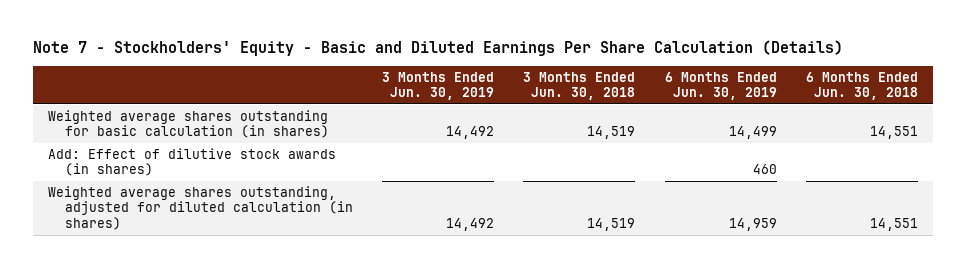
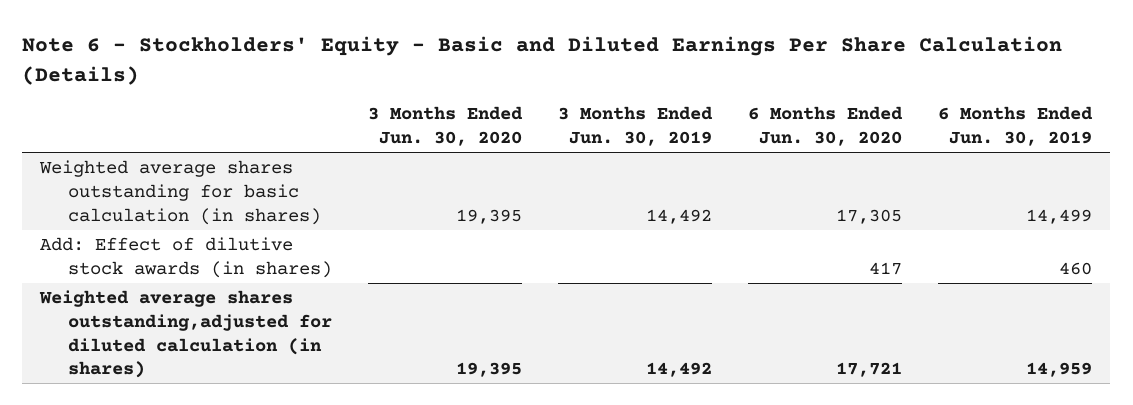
[32,40,843,57] Note 7 - Stockholders' Equity - Basic and Diluted Earnings Per Share Calculation (Details) -> [22,36,1063,85] Note 6 - Stockholders' Equity - Basic and Diluted Earnings Per Share Calculation (Details)
[523,71,636,101] 3 Months Ended Jun. 30, 2018 -> none
[805,71,918,101] 6 Months Ended Jun. 30, 2018 -> none
none -> [367,106,523,147] 3 Months Ended Jun. 30, 2020
none -> [748,106,904,147] 6 Months Ended Jun. 30, 2020
[47,185,353,231] Weighted average shares outstanding, adjusted for diluted calculation (in shares) -> [39,290,332,379] Weighted average shares outstanding,adjusted for diluted calculation (in shares)

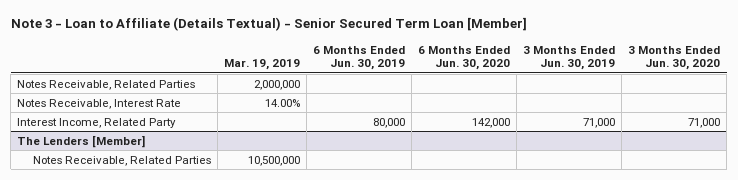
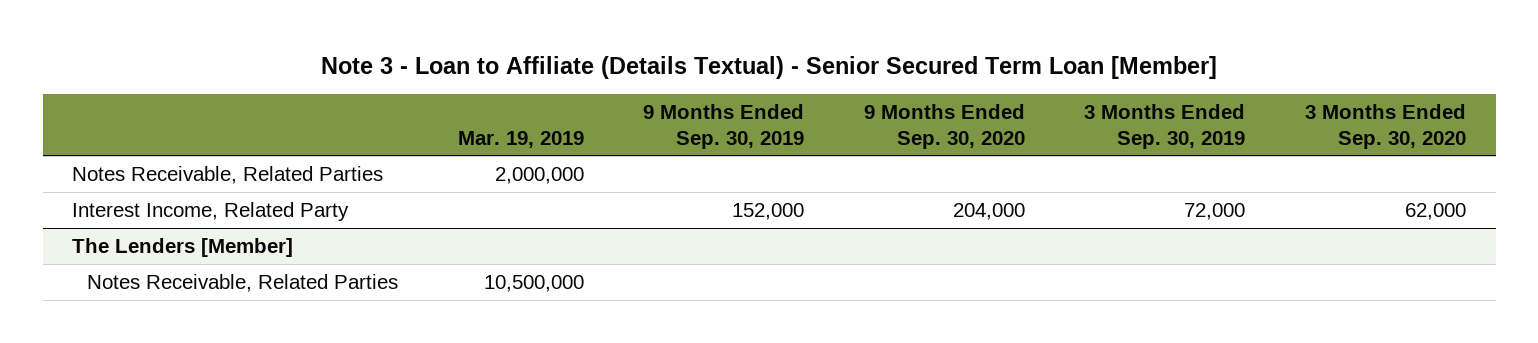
[313,45,406,71] 6 Months Ended Jun. 30, 2019 -> none
[418,45,511,71] 6 Months Ended Jun. 30, 2020 -> none
[523,45,616,71] 3 Months Ended Jun. 30, 2019 -> none
[628,45,721,71] 3 Months Ended Jun. 30, 2020 -> none
none -> [643,104,805,149] 9 Months Ended Sep. 30, 2019
none -> [863,104,1025,149] 9 Months Ended Sep. 30, 2020
none -> [1084,104,1246,149] 3 Months Ended Sep. 30, 2019
none -> [1305,104,1467,149] 3 Months Ended Sep. 30, 2020
[17,98,182,109] Notes Receivable, Interest Rate -> none

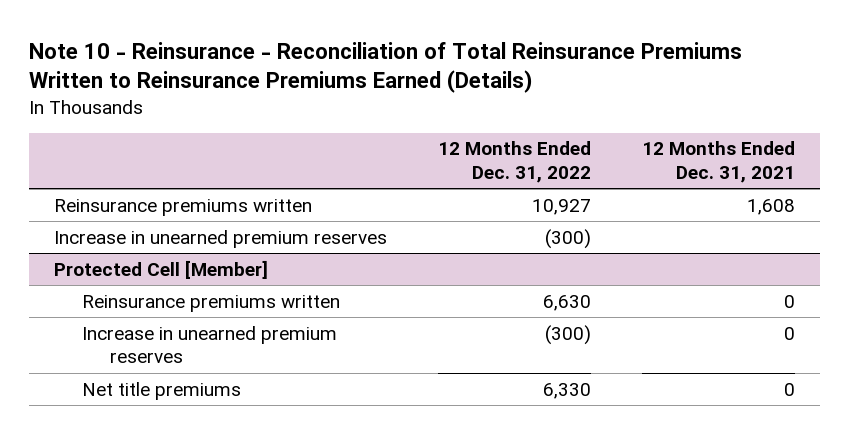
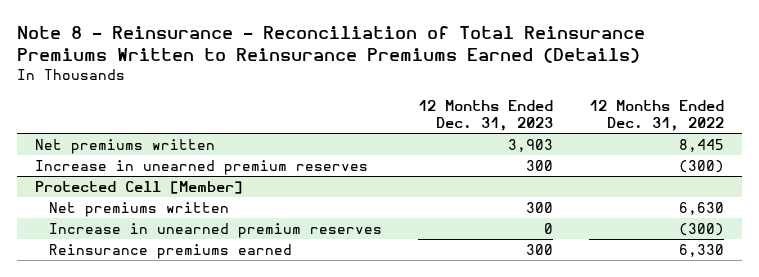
[29,41,743,94] Note 10 - Reinsurance - Reconciliation of Total Reinsurance Premiums Written to Reinsurance Premiums Earned (Details) -> [17,26,646,64] Note 8 - Reinsurance - Reconciliation of Total Reinsurance Premiums Written to Reinsurance Premiums Earned (Details)
[641,141,795,184] 12 Months Ended Dec. 31, 2021 -> none
none -> [418,99,554,132] 12 Months Ended Dec. 31, 2023
[54,198,313,216] Reinsurance premiums written -> [34,139,215,155] Net premiums written
[532,198,592,215] 10,927 -> [678,139,724,153] 8,445
[82,294,341,312] Reinsurance premiums written -> [49,202,230,218] Net premiums written
[82,381,242,400] Net title premiums -> [49,244,293,260] Reinsurance premiums earned

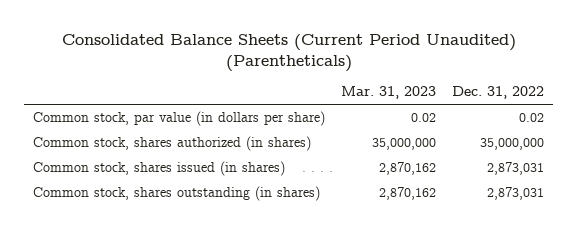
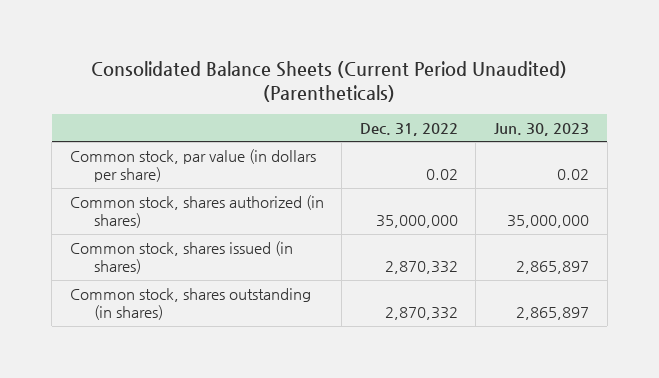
[341,86,437,100] Mar. 31, 2023 -> none
none -> [494,122,590,136] Jun. 30, 2023
[487,162,545,176] 2,873,031 -> [384,261,458,275] 2,870,332
[487,187,545,201] 2,873,031 -> [384,307,458,321] 2,870,332

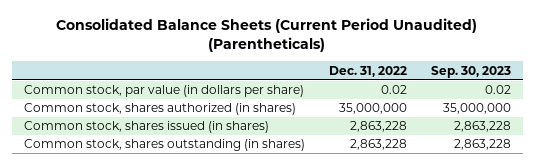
[494,122,590,136] Jun. 30, 2023 -> none
none -> [430,65,511,78] Sep. 30, 2023
[384,261,458,275] 2,870,332 -> [349,121,407,133] 2,863,228
[384,307,458,321] 2,870,332 -> [349,139,407,151] 2,863,228

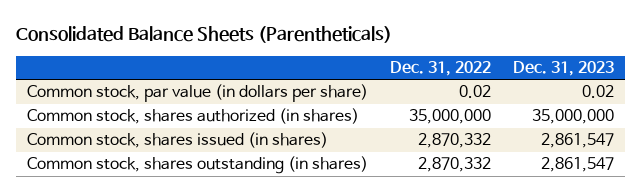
[56,18,478,53] Consolidated Balance Sheets (Current Period Unaudited) (Parentheticals) -> [15,26,392,44] Consolidated Balance Sheets (Parentheticals)
[430,65,511,78] Sep. 30, 2023 -> none
none -> [512,61,614,77] Dec. 31, 2023
[349,121,407,133] 2,863,228 -> [417,133,491,149] 2,870,332
[349,139,407,151] 2,863,228 -> [417,157,491,173] 2,870,332

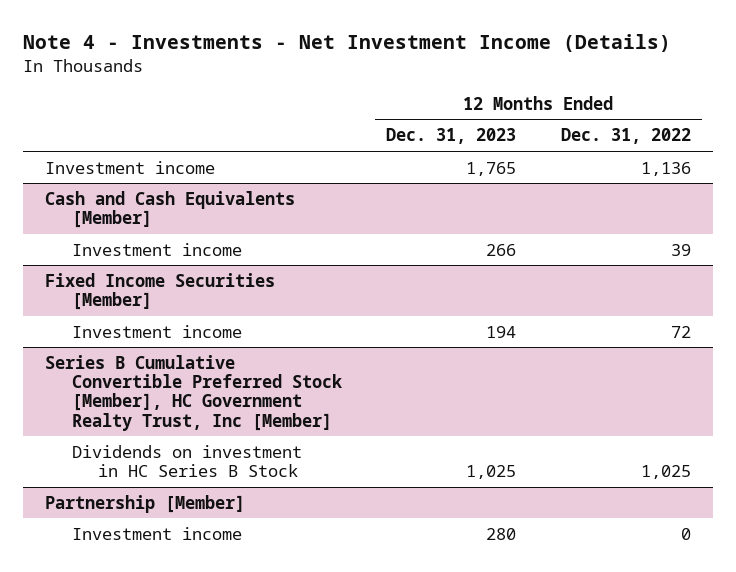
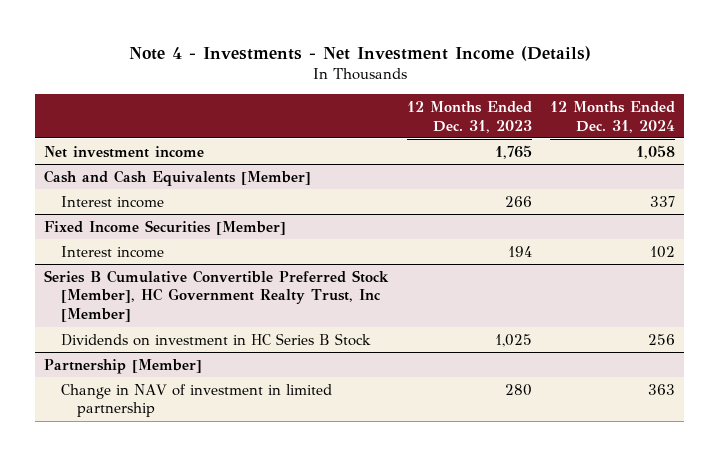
[560,128,691,145] Dec. 31, 2022 -> none
none -> [550,100,676,133] 12 Months Ended Dec. 31, 2024
[45,160,216,174] Investment income -> [44,145,205,158] Net investment income
[71,242,242,256] Investment income -> [60,195,164,208] Interest income
[71,324,242,338] Investment income -> [60,245,164,258] Interest income
[71,526,242,540] Investment income -> none
none -> [60,383,332,418] Change in NAV of investment in limited partnership

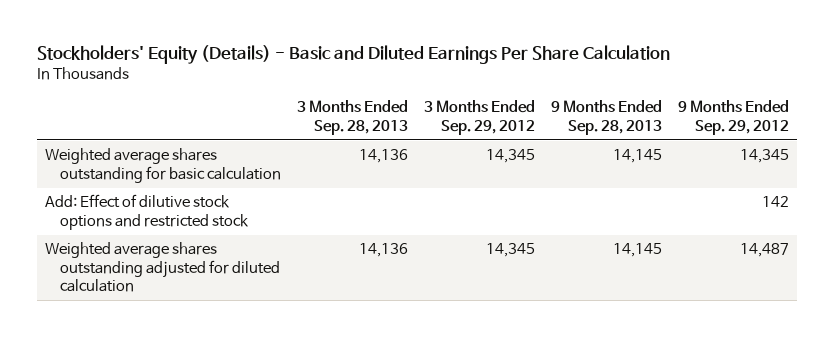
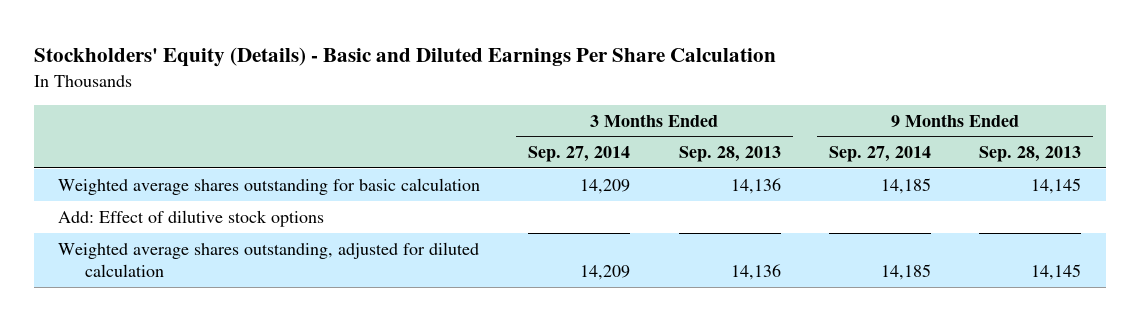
[423,100,535,135] 3 Months Ended Sep. 29, 2012 -> none
[678,100,790,135] 9 Months Ended Sep. 29, 2012 -> none
none -> [528,146,631,163] Sep. 27, 2014
none -> [828,146,931,163] Sep. 27, 2014
[44,194,249,230] Add: Effect of dilutive stock options and restricted stock -> [57,209,324,227] Add: Effect of dilutive stock options
[44,242,280,293] Weighted average shares outstanding adjusted for diluted calculation -> [57,241,479,277] Weighted average shares outstanding, adjusted for diluted calculation

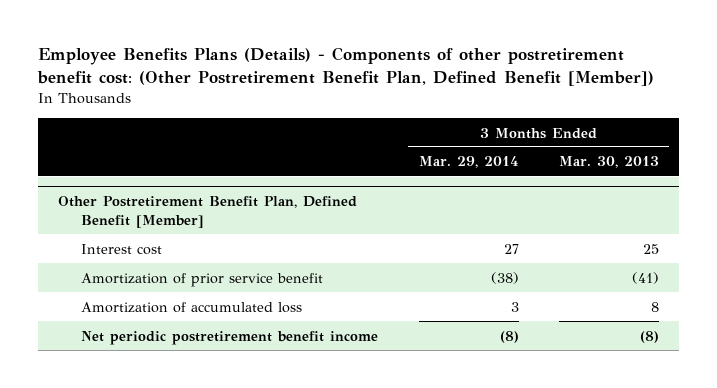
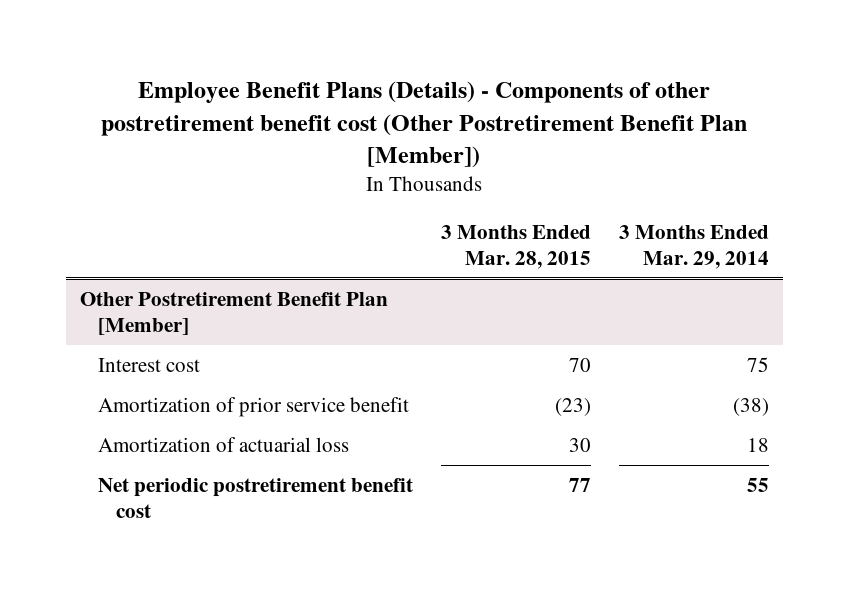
[36,47,654,87] Employee Benefits Plans (Details) - Components of other postretirement benefit cost: (Other Postretirement Benefit Plan, Defined Benefit [Member]) -> [101,81,748,168] Employee Benefit Plans (Details) - Components of other postretirement benefit cost (Other Postretirement Benefit Plan [Member])
[559,156,660,169] Mar. 30, 2013 -> none
none -> [440,224,591,269] 3 Months Ended Mar. 28, 2015
[57,196,357,229] Other Postretirement Benefit Plan, Defined Benefit [Member] -> [79,291,388,335] Other Postretirement Benefit Plan [Member]
[503,243,519,254] 27 -> [746,356,769,372] 75
[81,301,303,313] Amortization of accumulated loss -> [97,436,349,452] Amortization of actuarial loss
[510,301,519,312] 3 -> [746,437,769,452] 18
[81,330,379,345] Net periodic postretirement benefit income -> [97,477,413,518] Net periodic postretirement benefit cost
[499,330,519,343] (8) -> [746,477,769,492] 55

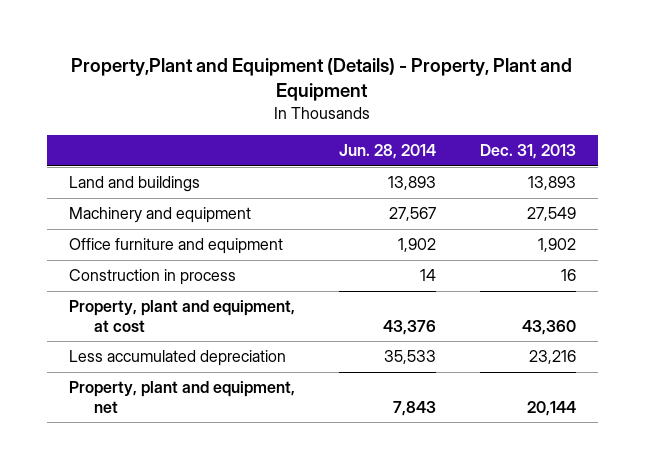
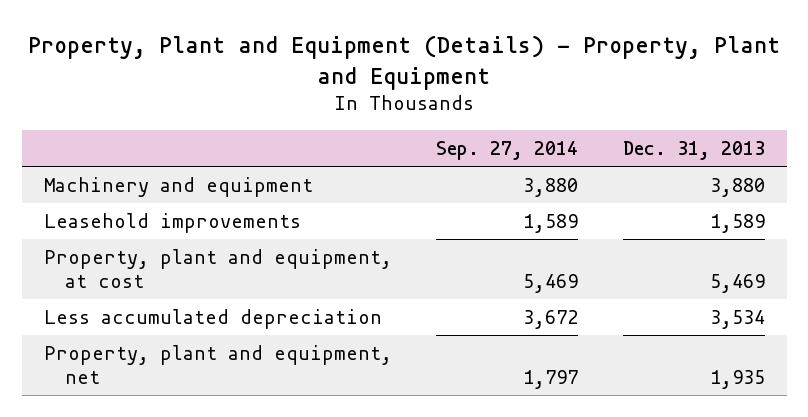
[71,57,573,101] Property,Plant and Equipment (Details) - Property, Plant and Equipment -> [28,34,781,90] Property, Plant and Equipment (Details) - Property, Plant and Equipment
[338,144,436,160] Jun. 28, 2014 -> none
none -> [436,141,579,161] Sep. 27, 2014
[68,176,200,193] Land and buildings -> none
[68,238,283,255] Office furniture and equipment -> none
[68,269,236,286] Construction in process -> none
[527,207,577,222] 27,549 -> [709,177,765,197] 3,880
none -> [43,212,301,233] Leasehold improvements
[522,319,577,335] 43,360 -> [709,273,765,293] 5,469
[529,350,577,365] 23,216 -> [709,309,765,329] 3,534
[527,400,577,416] 20,144 -> [709,369,765,389] 1,935

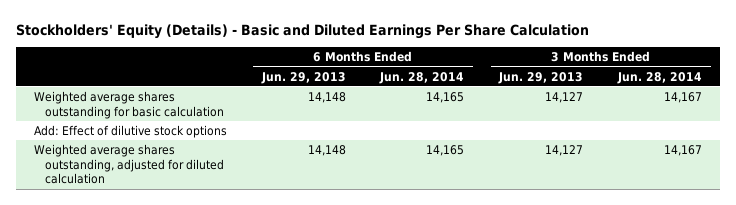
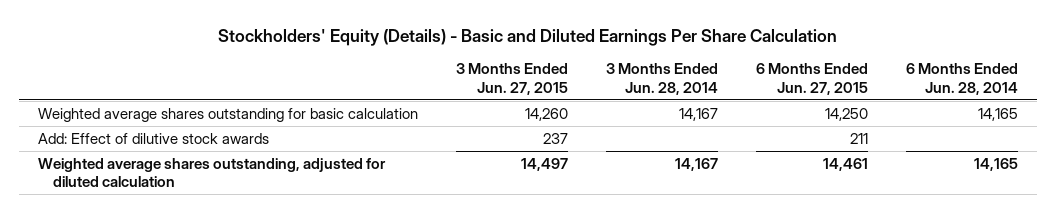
[260,71,346,84] Jun. 29, 2013 -> none
[498,71,584,84] Jun. 29, 2013 -> none
none -> [455,63,568,95] 3 Months Ended Jun. 27, 2015
none -> [755,63,868,95] 6 Months Ended Jun. 27, 2015
[33,125,227,139] Add: Effect of dilutive stock options -> [37,132,269,144] Add: Effect of dilutive stock awards

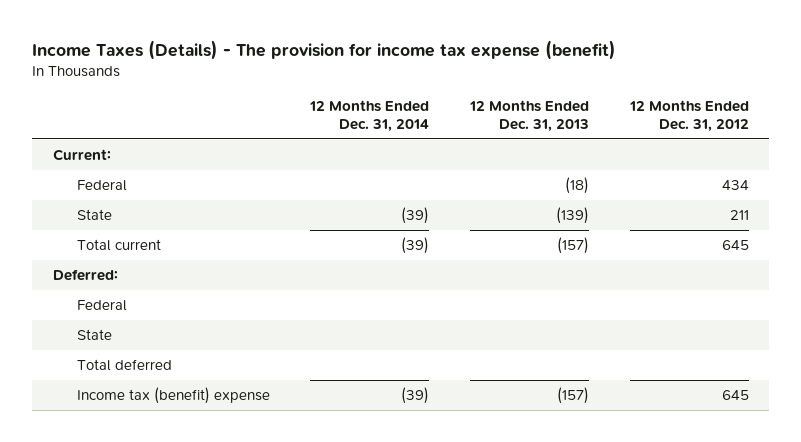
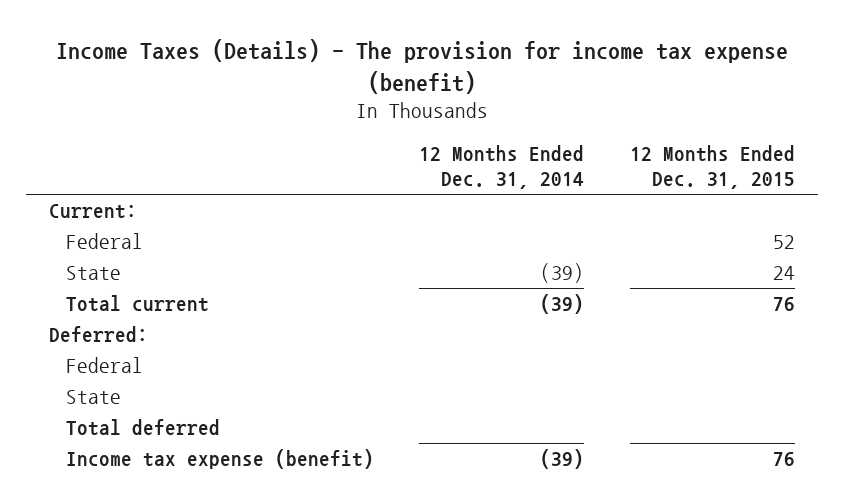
[469,100,590,133] 12 Months Ended Dec. 31, 2013 -> none
[628,100,749,133] 12 Months Ended Dec. 31, 2012 -> none
none -> [630,144,796,190] 12 Months Ended Dec. 31, 2015
[76,386,270,404] Income tax (benefit) expense -> [65,449,374,470] Income tax expense (benefit)

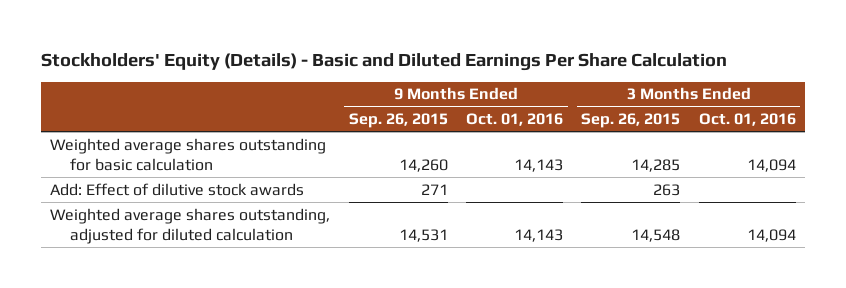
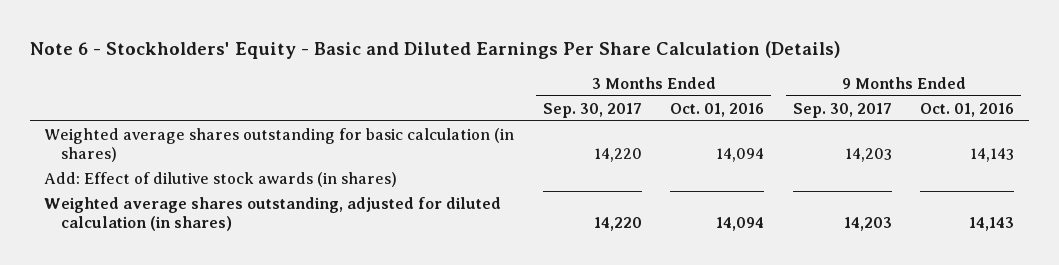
[40,52,727,71] Stockholders' Equity (Details) - Basic and Diluted Earnings Per Share Calculation -> [30,40,842,59] Note 6 - Stockholders' Equity - Basic and Diluted Earnings Per Share Calculation (Details)
[348,113,448,129] Sep. 26, 2015 -> none
[581,113,681,129] Sep. 26, 2015 -> none
none -> [542,102,642,118] Sep. 30, 2017
none -> [792,102,892,118] Sep. 30, 2017
[50,137,327,172] Weighted average shares outstanding for basic calculation -> [44,127,515,162] Weighted average shares outstanding for basic calculation (in shares)
[50,182,305,196] Add: Effect of dilutive stock awards -> [44,171,398,187] Add: Effect of dilutive stock awards (in shares)
[50,207,331,245] Weighted average shares outstanding, adjusted for diluted calculation -> [44,196,502,231] Weighted average shares outstanding, adjusted for diluted calculation (in shares)

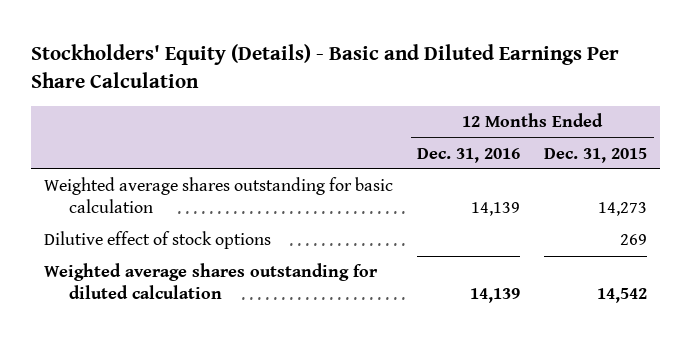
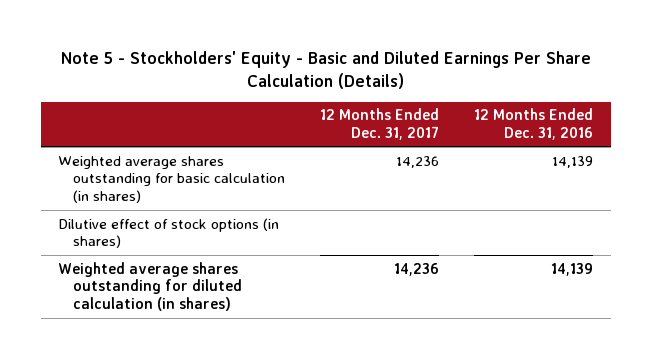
[31,43,620,88] Stockholders' Equity (Details) - Basic and Diluted Earnings Per Share Calculation -> [60,50,591,89] Note 5 - Stockholders' Equity - Basic and Diluted Earnings Per Share Calculation (Details)
[544,147,648,163] Dec. 31, 2015 -> none
none -> [320,108,440,140] 12 Months Ended Dec. 31, 2017
[43,177,393,214] Weighted average shares outstanding for basic calculation -> [58,155,286,204] Weighted average shares outstanding for basic calculation (in shares)
[43,231,271,250] Dilutive effect of stock options -> [58,217,280,249] Dilutive effect of stock options (in shares)
[43,263,378,300] Weighted average shares outstanding for diluted calculation -> [58,261,243,312] Weighted average shares outstanding for diluted calculation (in shares)

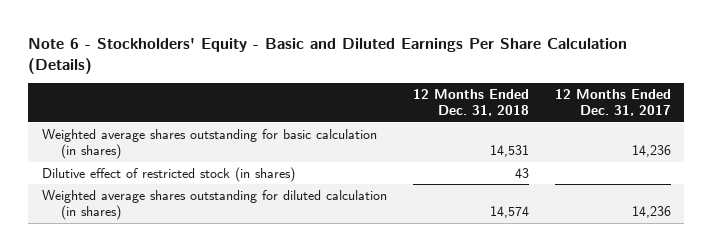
[60,50,591,89] Note 5 - Stockholders' Equity - Basic and Diluted Earnings Per Share Calculation (Details) -> [28,38,628,74] Note 6 - Stockholders' Equity - Basic and Diluted Earnings Per Share Calculation (Details)
[474,108,594,140] 12 Months Ended Dec. 31, 2016 -> none
none -> [412,88,529,117] 12 Months Ended Dec. 31, 2018
[58,217,280,249] Dilutive effect of stock options (in shares) -> [41,166,295,182] Dilutive effect of restricted stock (in shares)

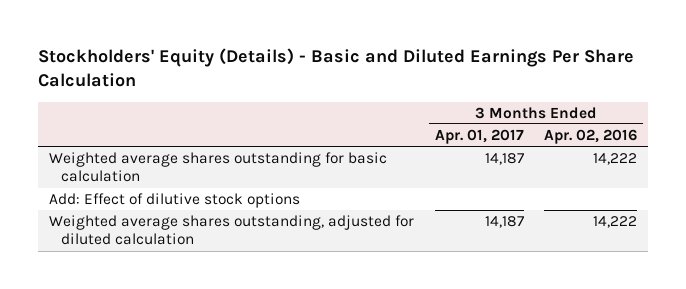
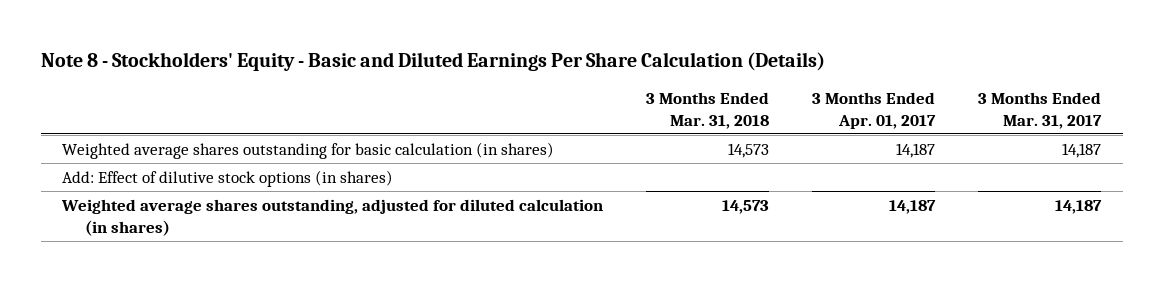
[38,48,635,88] Stockholders' Equity (Details) - Basic and Diluted Earnings Per Share Calculation -> [40,52,825,72] Note 8 - Stockholders' Equity - Basic and Diluted Earnings Per Share Calculation (Details)
[544,128,638,144] Apr. 02, 2016 -> none
none -> [646,91,770,129] 3 Months Ended Mar. 31, 2018
none -> [978,91,1103,129] 3 Months Ended Mar. 31, 2017
[48,152,387,183] Weighted average shares outstanding for basic calculation -> [62,141,555,159] Weighted average shares outstanding for basic calculation (in shares)
[48,193,300,209] Add: Effect of dilutive stock options -> [62,169,394,187] Add: Effect of dilutive stock options (in shares)
[48,215,414,246] Weighted average shares outstanding, adjusted for diluted calculation -> [61,198,604,236] Weighted average shares outstanding, adjusted for diluted calculation (in shares)

